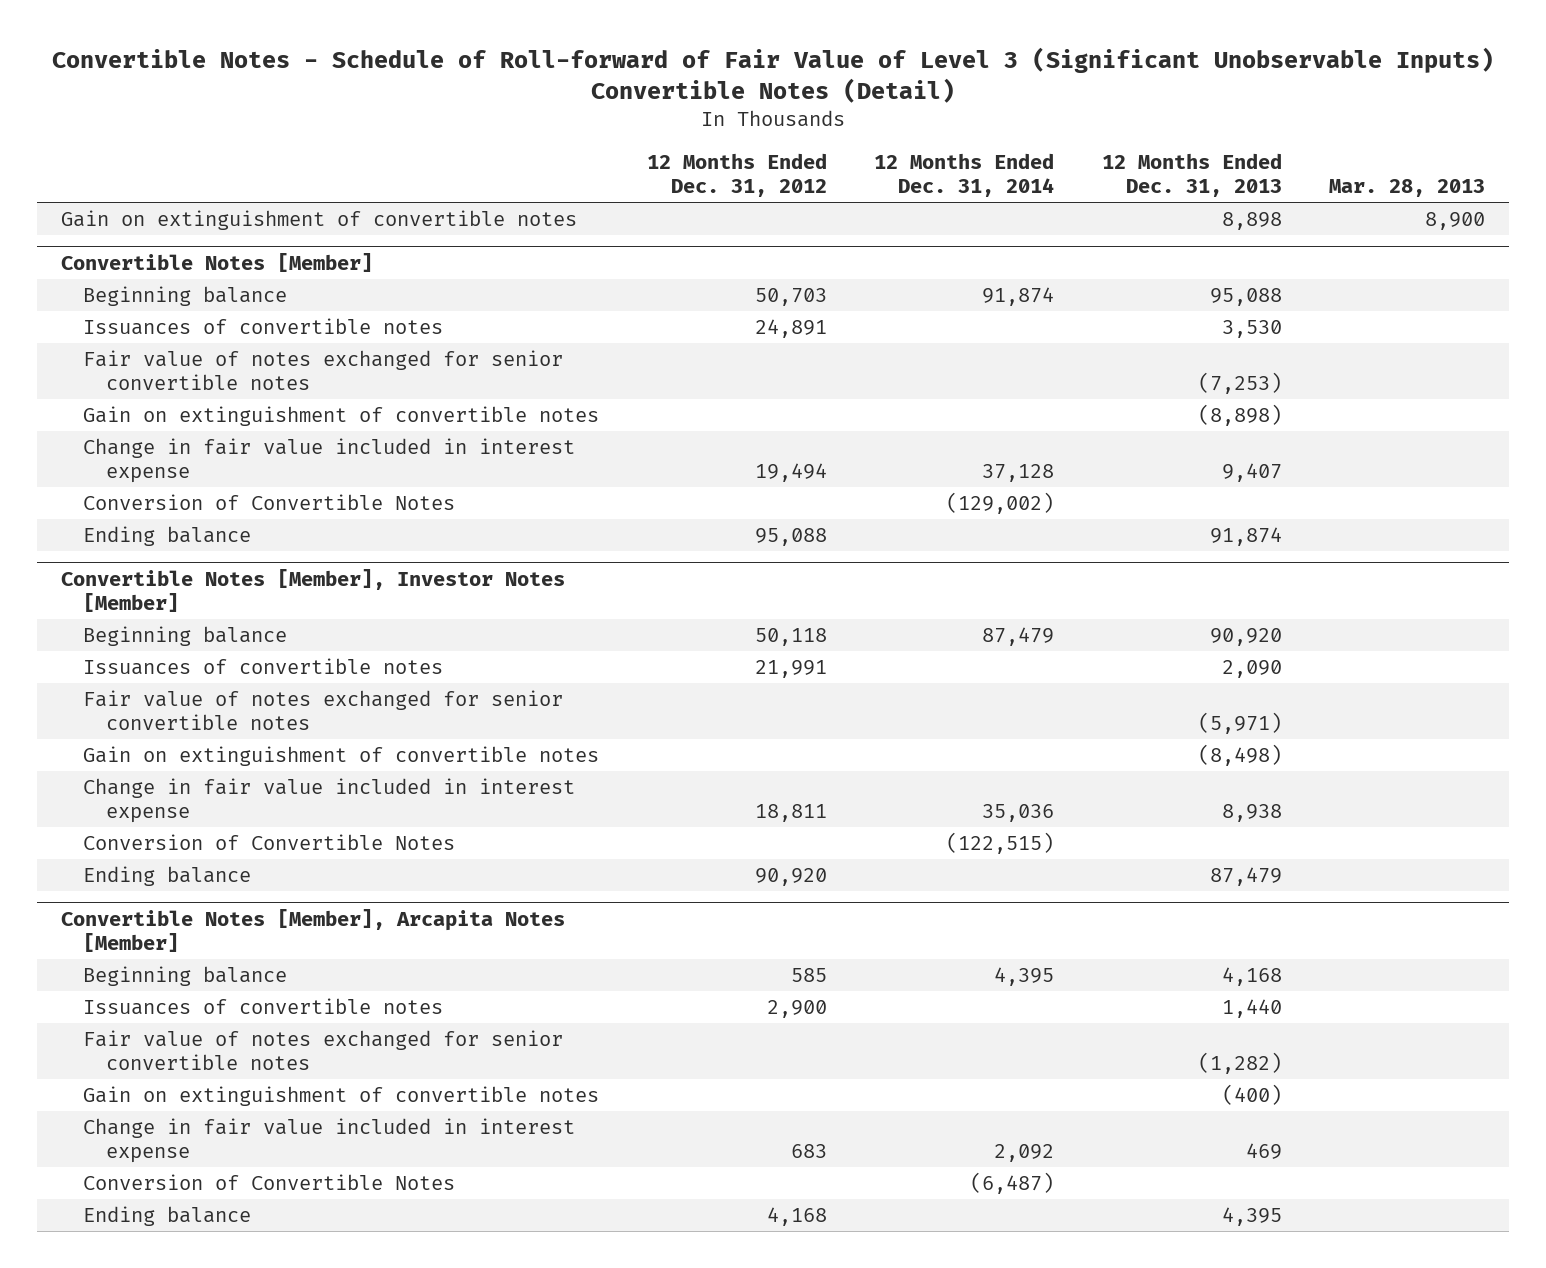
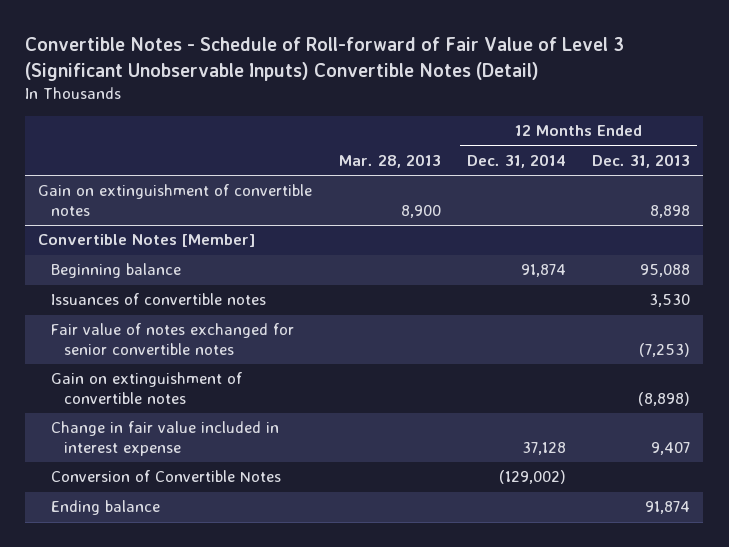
[646,153,827,198] 12 Months Ended Dec. 31, 2012 -> none
[60,569,565,613] Convertible Notes [Member], Investor Notes [Member] -> none
[83,626,288,647] Beginning balance -> none
[83,658,444,676] Issuances of convertible notes -> none
[83,690,564,731] Fair value of notes exchanged for senior convertible notes -> none
[83,746,600,767] Gain on extinguishment of convertible notes -> none
[83,778,576,824] Change in fair value included in interest expense -> none
[83,834,456,851] Conversion of Convertible Notes -> none
[83,866,252,887] Ending balance -> none
[60,909,565,953] Convertible Notes [Member], Arcapita Notes [Member] -> none
[83,966,288,987] Beginning balance -> none
[83,998,444,1016] Issuances of convertible notes -> none
[83,1030,564,1071] Fair value of notes exchanged for senior convertible notes -> none
[83,1086,600,1107] Gain on extinguishment of convertible notes -> none
[83,1118,576,1164] Change in fair value included in interest expense -> none
[83,1174,456,1191] Conversion of Convertible Notes -> none
[83,1206,252,1227] Ending balance -> none

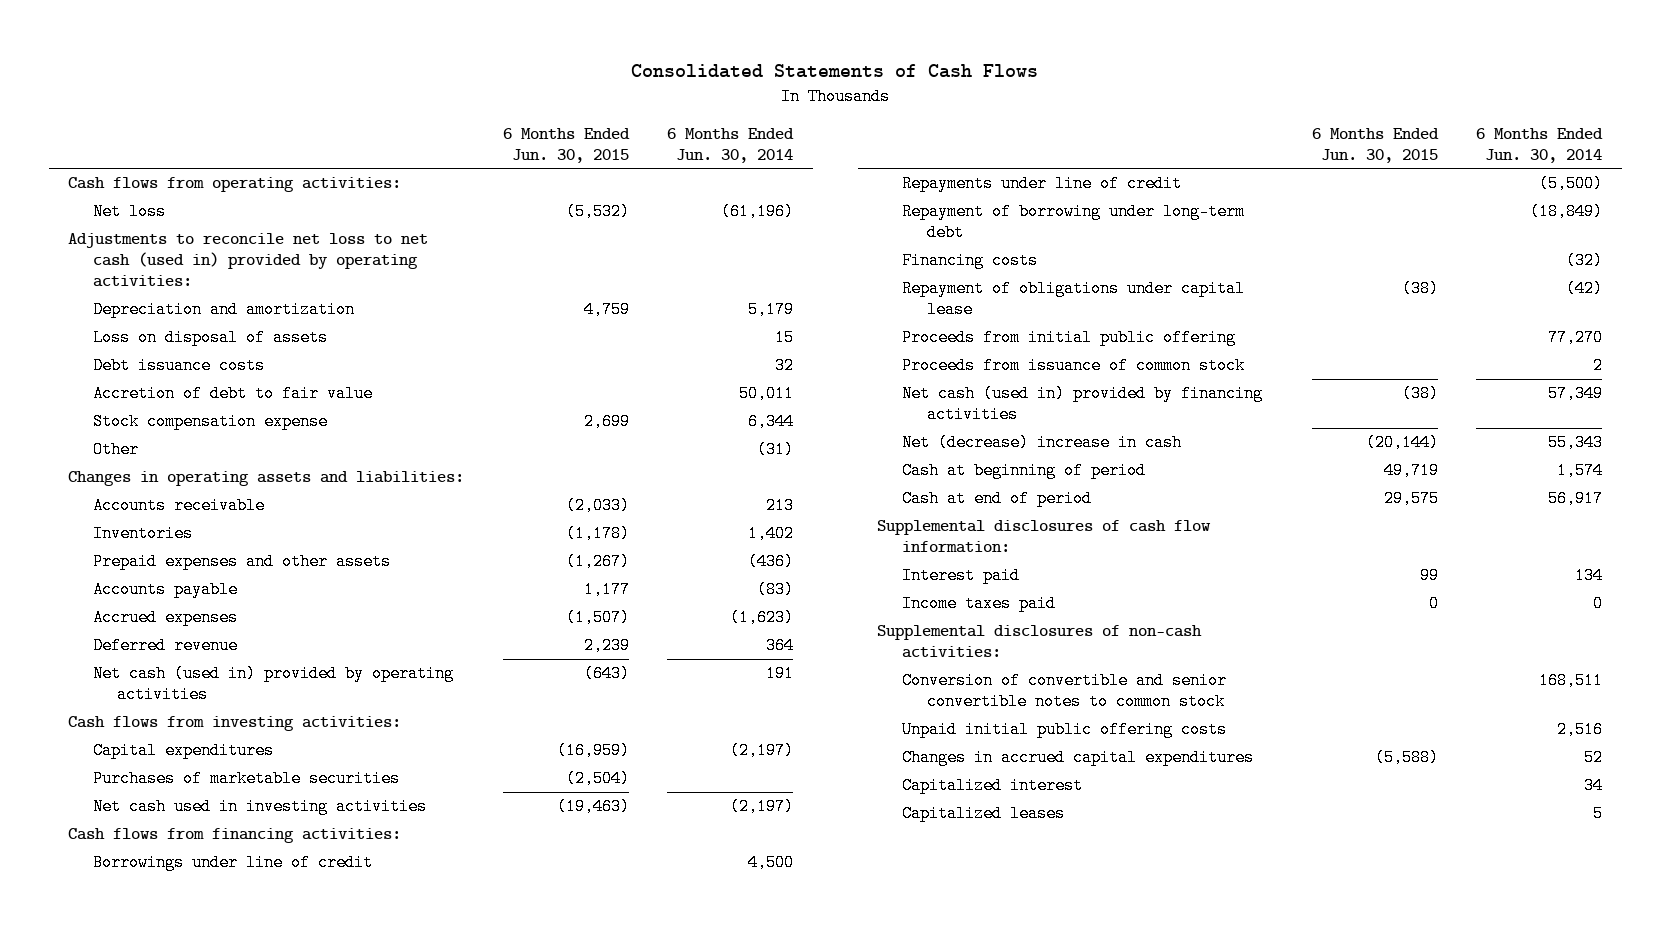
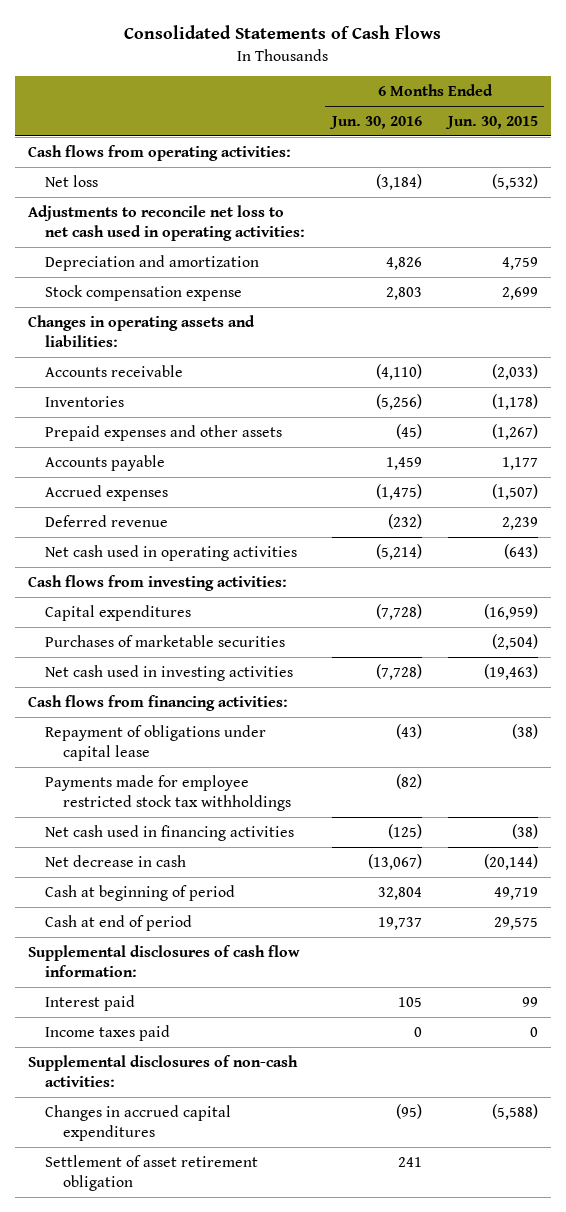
[667,128,795,164] 6 Months Ended Jun. 30, 2014 -> none
none -> [328,115,422,129] Jun. 30, 2016
[68,233,429,288] Adjustments to reconcile net loss to net cash (used in) provided by operating activities: -> [27,204,306,241] Adjustments to reconcile net loss to net cash used in operating activities:
[92,329,328,347] Loss on disposal of assets -> none
[92,357,265,375] Debt issuance costs -> none
[92,385,373,403] Accretion of debt to fair value -> none
[92,441,139,459] Other -> none
[92,665,454,704] Net cash (used in) provided by operating activities -> [45,544,298,561] Net cash used in operating activities
[92,854,373,872] Borrowings under line of credit -> none
[901,175,1182,193] Repayments under line of credit -> none
[901,203,1245,242] Repayment of borrowing under long-term debt -> none
[901,252,1038,270] Financing costs -> none
[901,329,1236,347] Proceeds from initial public offering -> none
[901,357,1245,375] Proceeds from issuance of common stock -> none
none -> [45,774,291,811] Payments made for employee restricted stock tax withholdings
[901,385,1263,424] Net cash (used in) provided by financing activities -> [45,824,295,841] Net cash used in financing activities
[901,434,1182,452] Net (decrease) increase in cash -> [45,854,187,867] Net decrease in cash
[901,672,1227,711] Conversion of convertible and senior convertible notes to common stock -> none
[901,721,1227,739] Unpaid initial public offering costs -> none
[901,777,1083,795] Capitalized interest -> none
[901,805,1065,823] Capitalized leases -> none
none -> [45,1154,259,1191] Settlement of asset retirement obligation

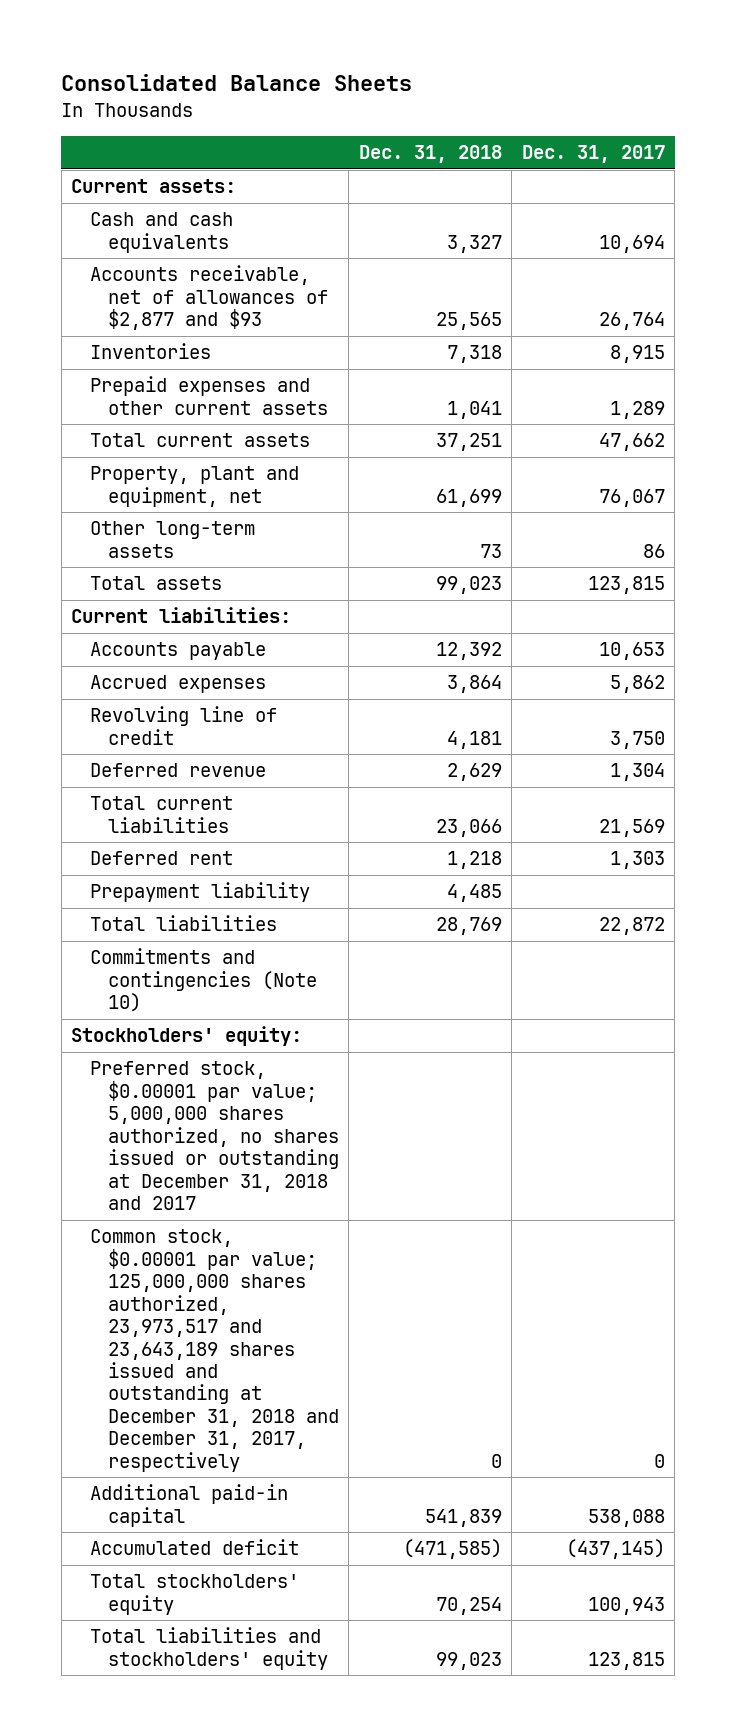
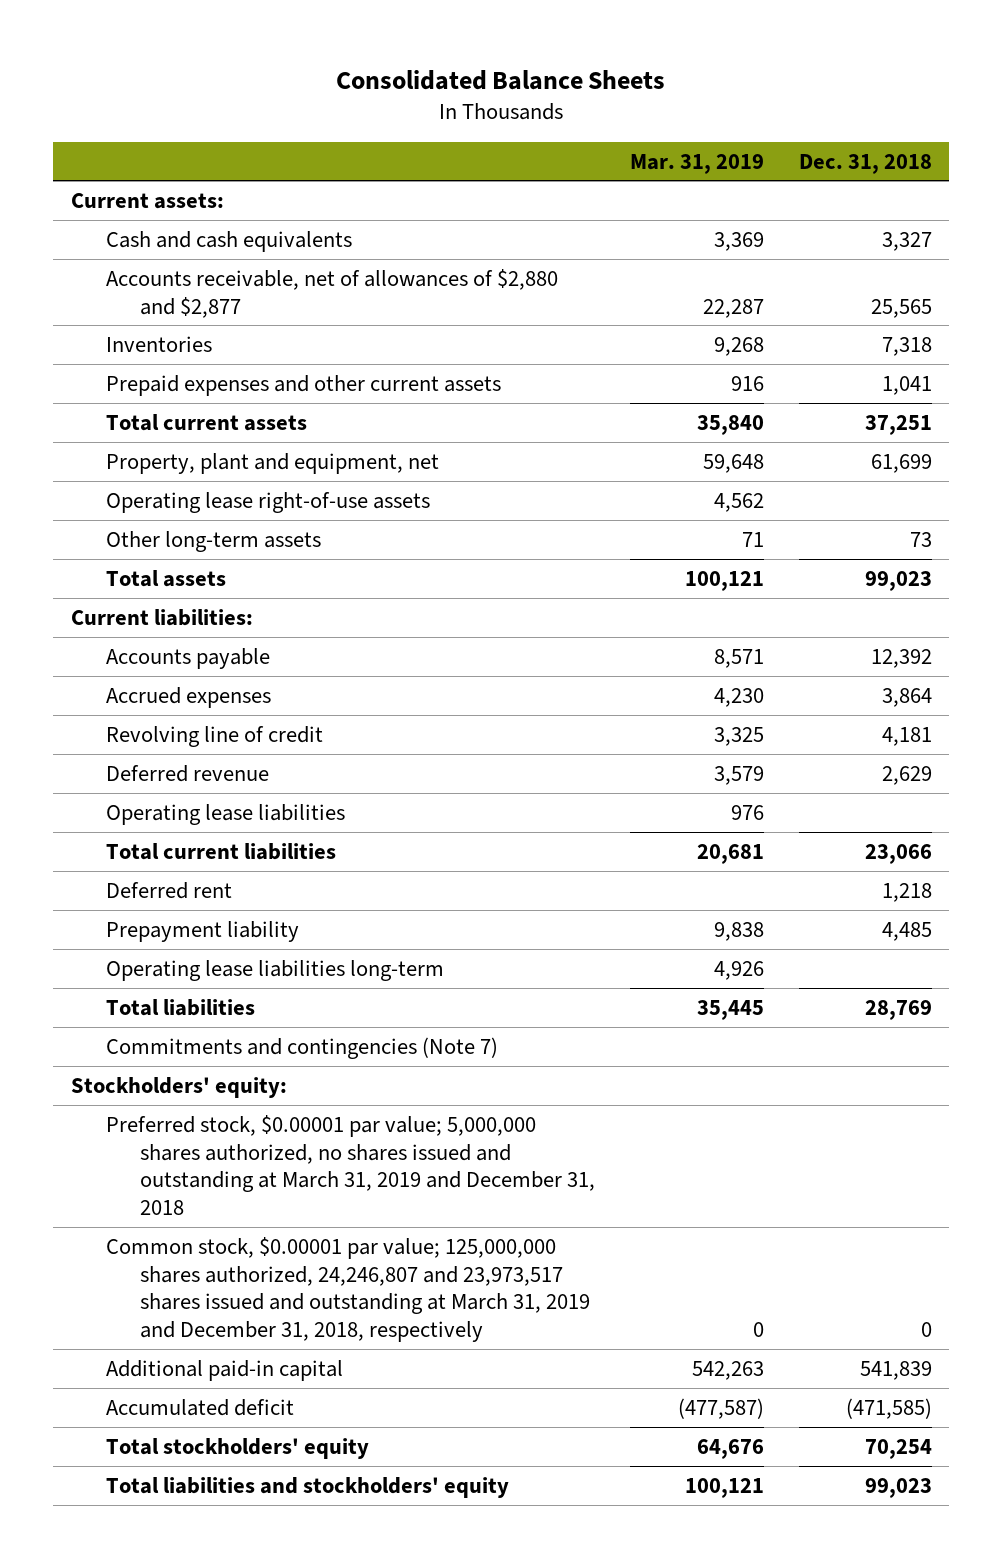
[521,145,665,164] Dec. 31, 2017 -> none
none -> [630,153,765,174] Mar. 31, 2019
[89,265,328,331] Accounts receivable, net of allowances of $2,877 and $93 -> [105,268,558,318] Accounts receivable, net of allowances of $2,880 and $2,877
none -> [105,491,430,513] Operating lease right-of-use assets
none -> [105,803,345,825] Operating lease liabilities
none -> [105,959,444,981] Operating lease liabilities long-term
[89,948,317,1013] Commitments and contingencies (Note 10) -> [105,1036,498,1059] Commitments and contingencies (Note 7)
[89,1061,339,1210] Preferred stock, $0.00001 par value; 5,000,000 shares authorized, no shares issued or outstanding at December 31, 2018 and 2017 -> [105,1114,596,1216] Preferred stock, $0.00001 par value; 5,000,000 shares authorized, no shares issued and outstanding at March 31, 2019 and December 31, 2018
[89,1229,339,1472] Common stock, $0.00001 par value; 125,000,000 shares authorized, 23,973,517 and 23,643,189 shares issued and outstanding at December 31, 2018 and December 31, 2017, respectively -> [105,1236,591,1343] Common stock, $0.00001 par value; 125,000,000 shares authorized, 24,246,807 and 23,973,517 shares issued and outstanding at March 31, 2019 and December 31, 2018, respectively

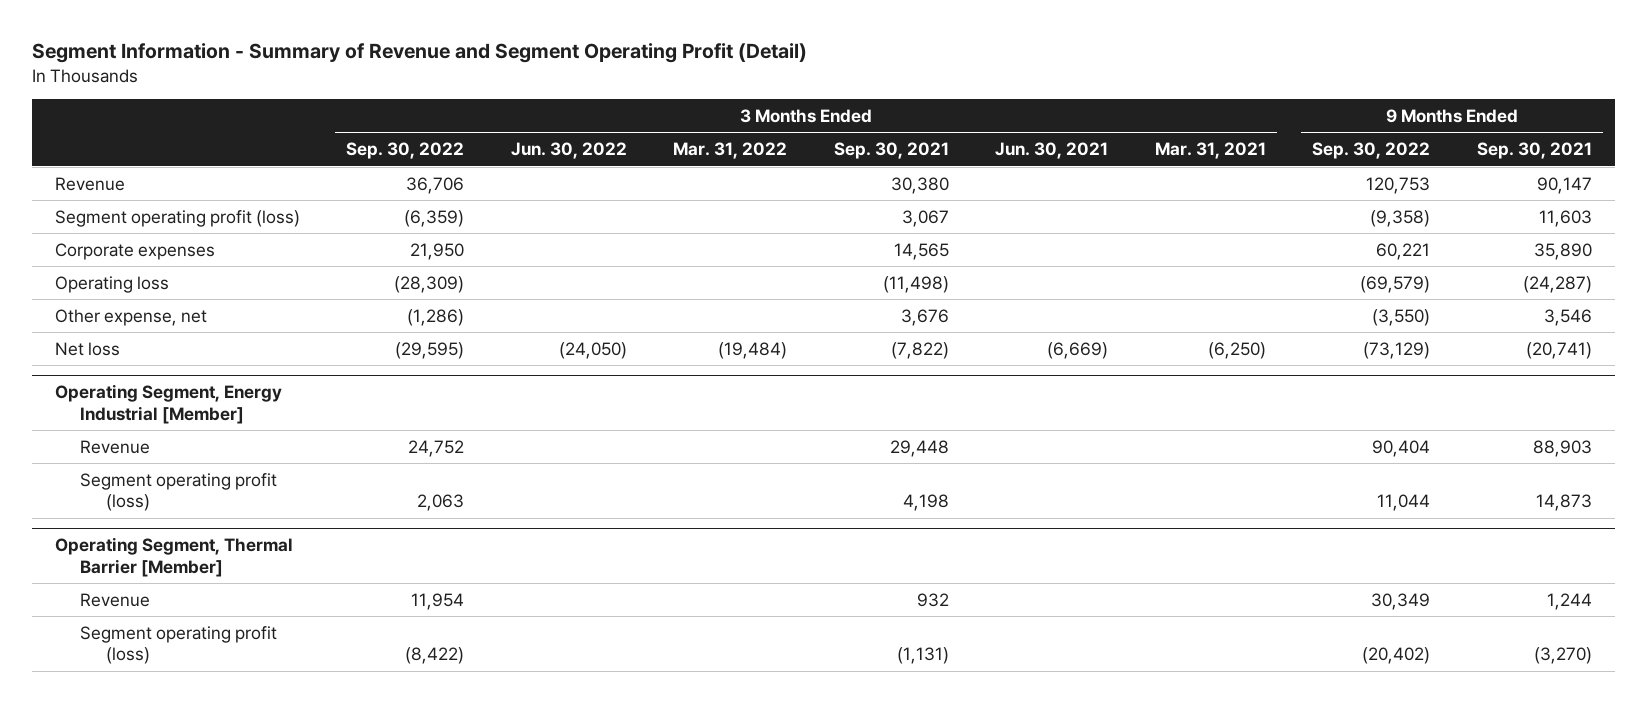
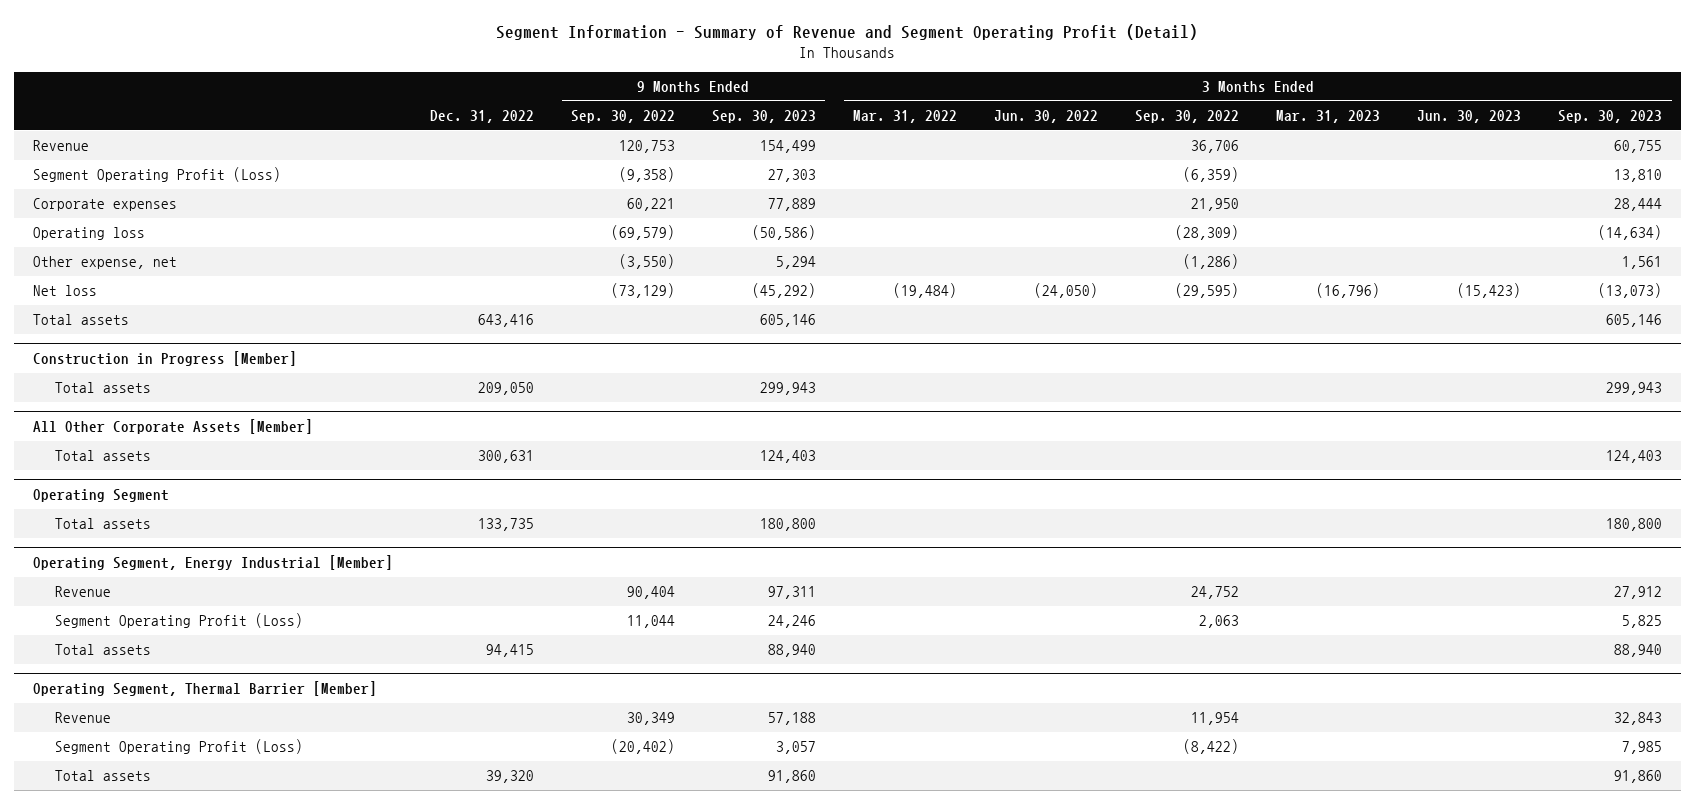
[833,142,949,160] Sep. 30, 2021 -> none
[995,142,1109,160] Jun. 30, 2021 -> none
[1154,142,1266,160] Mar. 31, 2021 -> none
[1476,142,1592,160] Sep. 30, 2021 -> none
none -> [429,110,534,124] Dec. 31, 2022
none -> [711,110,816,124] Sep. 30, 2023
none -> [1276,110,1381,124] Mar. 31, 2023
none -> [1417,110,1522,124] Jun. 30, 2023
none -> [1558,110,1663,124] Sep. 30, 2023
[54,209,300,227] Segment operating profit (loss) -> [32,167,281,183] Segment Operating Profit (Loss)
none -> [32,314,129,326] Total assets
none -> [32,350,297,366] Construction in Progress [Member]
none -> [55,382,152,394] Total assets
none -> [32,418,313,434] All Other Corporate Assets [Member]
none -> [55,450,152,462] Total assets
none -> [32,488,169,502] Operating Segment
none -> [55,518,152,530] Total assets
[80,472,278,512] Segment operating profit (loss) -> [55,613,304,629] Segment Operating Profit (Loss)
none -> [55,644,152,656] Total assets
[80,625,278,665] Segment operating profit (loss) -> [55,739,304,755] Segment Operating Profit (Loss)
none -> [55,770,152,782] Total assets

